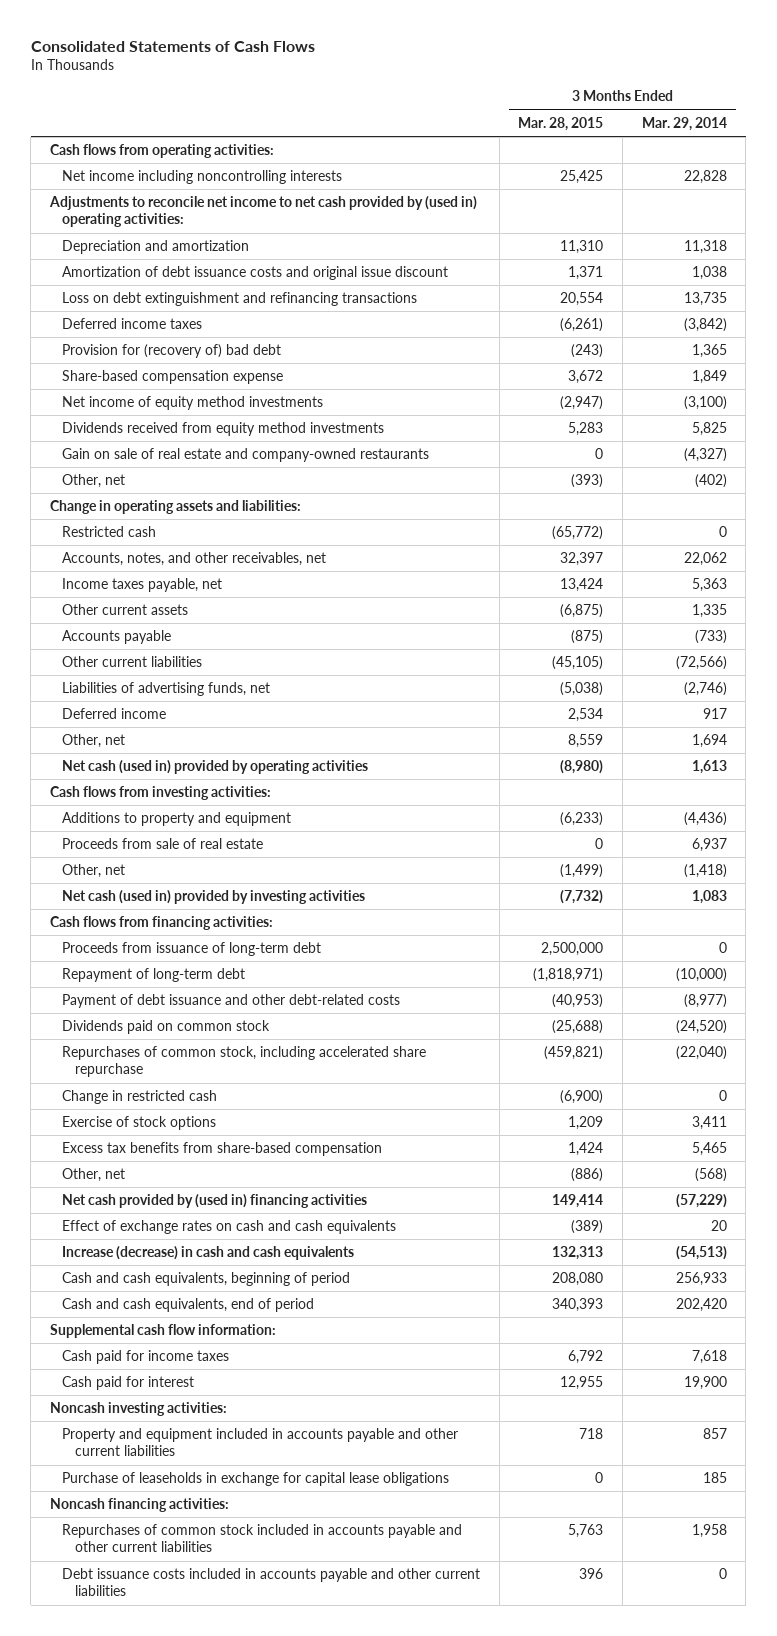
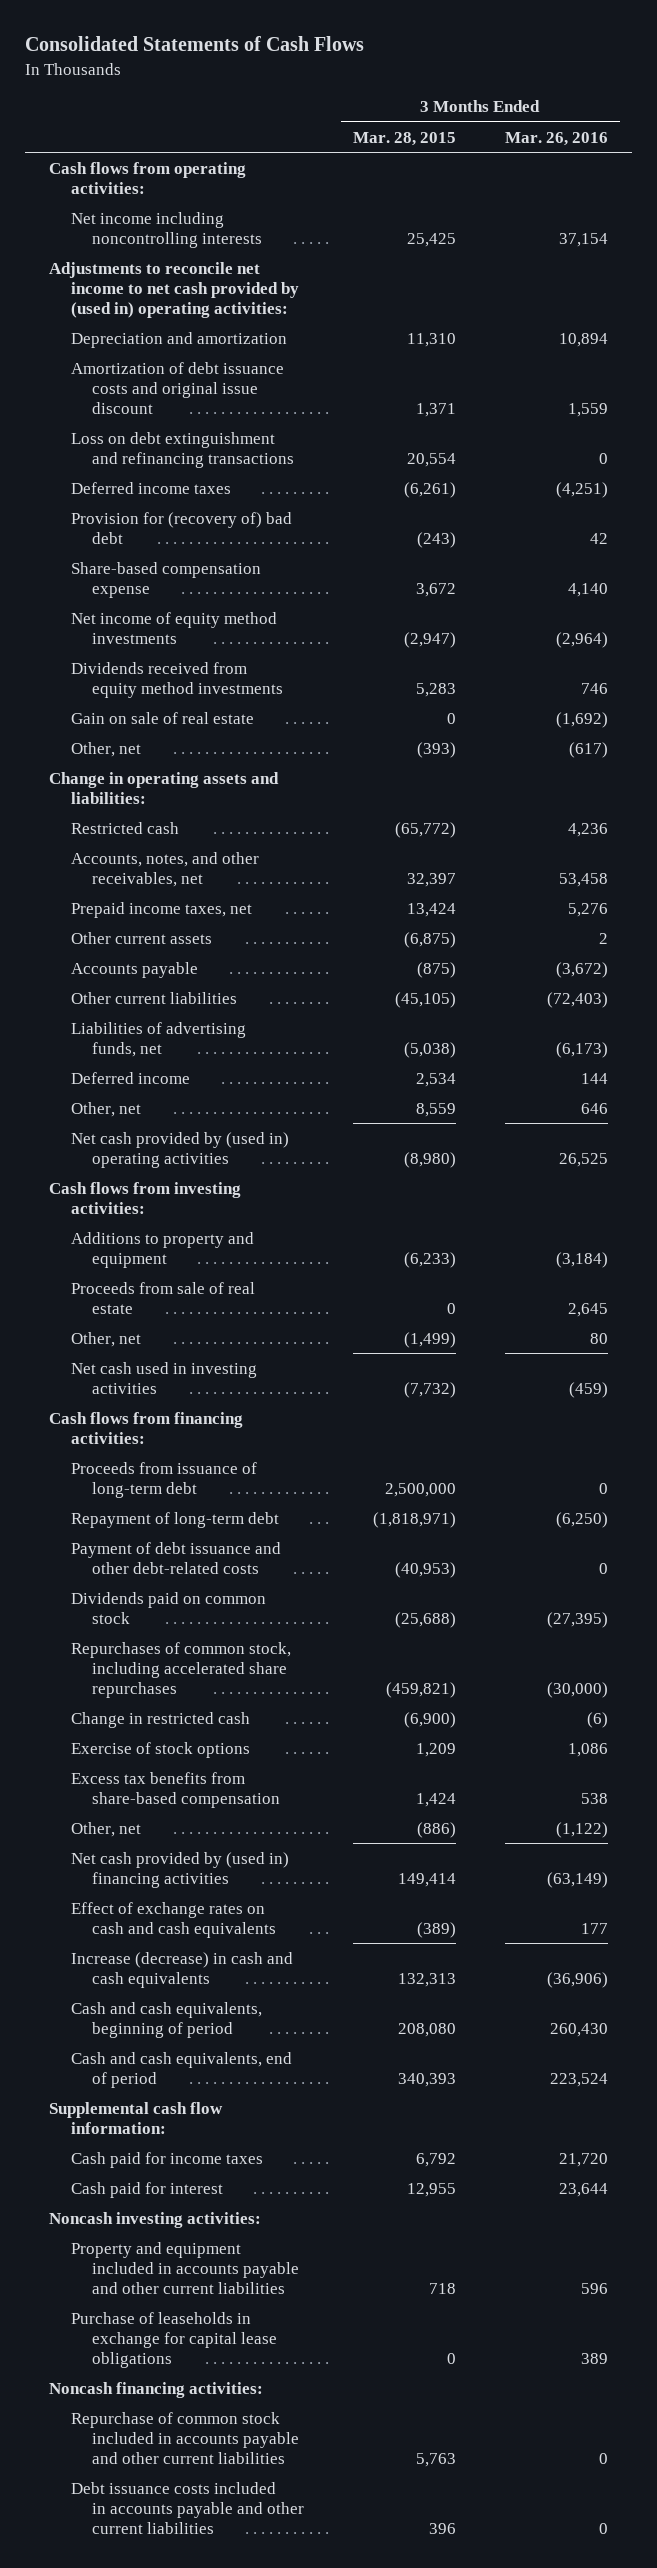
[641,116,727,131] Mar. 29, 2014 -> none
none -> [504,131,608,146] Mar. 26, 2016
[62,448,430,463] Gain on sale of real estate and company-owned restaurants -> [70,711,254,724] Gain on sale of real estate
[62,578,223,593] Income taxes payable, net -> [70,901,252,918] Prepaid income taxes, net
[62,760,369,775] Net cash (used in) provided by operating activities -> [70,1131,289,1168] Net cash provided by (used in) operating activities
[62,890,366,905] Net cash (used in) provided by investing activities -> [70,1361,257,1394] Net cash used in investing activities
[62,1046,427,1078] Repurchases of common stock, including accelerated share repurchase -> [70,1641,291,1698] Repurchases of common stock, including accelerated share repurchases
[62,1524,463,1553] Repurchases of common stock included in accounts payable and other current liabilities -> [70,2411,300,2464] Repurchase of common stock included in accounts payable and other current liabilities

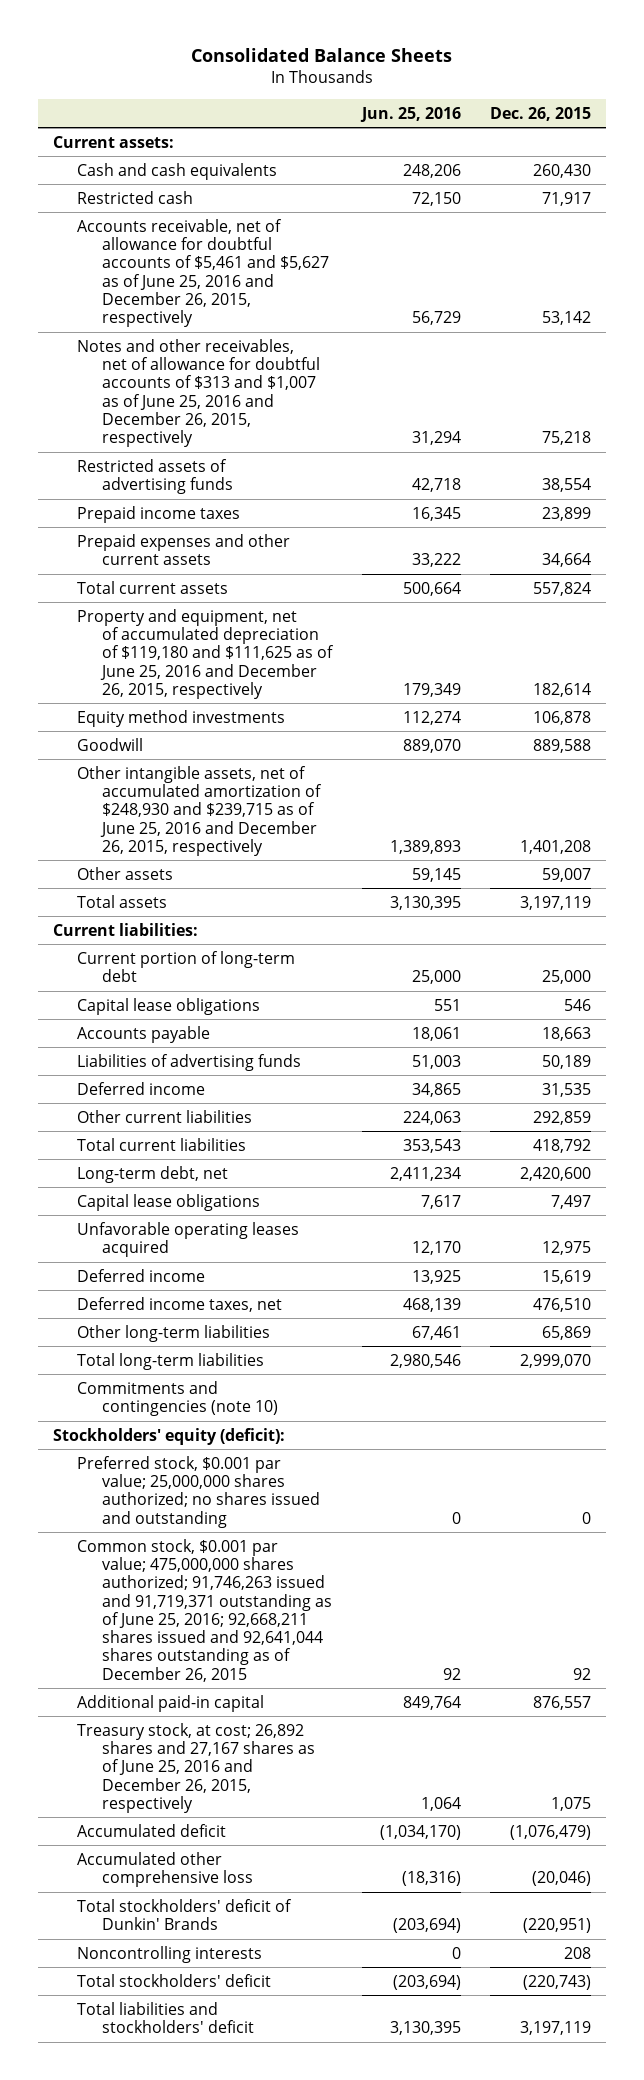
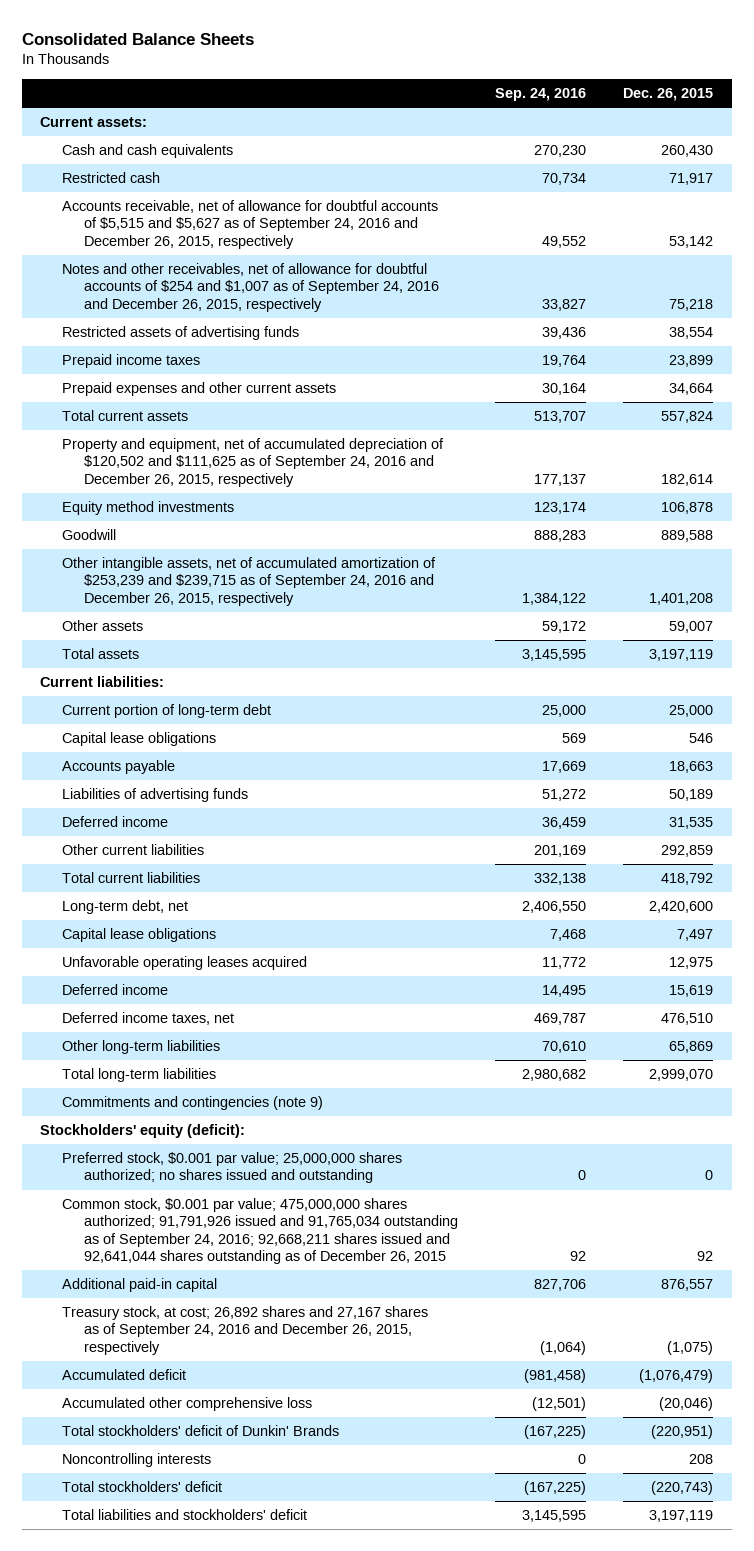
[359,106,461,122] Jun. 25, 2016 -> none
none -> [495,88,587,102] Sep. 24, 2016
[77,218,330,328] Accounts receivable, net of allowance for doubtful accounts of $5,461 and $5,627 as of June 25, 2016 and December 26, 2015, respectively -> [62,200,439,249] Accounts receivable, net of allowance for doubtful accounts of $5,515 and $5,627 as of September 24, 2016 and December 26, 2015, respectively
[77,338,321,448] Notes and other receivables, net of allowance for doubtful accounts of $313 and $1,007 as of June 25, 2016 and December 26, 2015, respectively -> [62,263,440,312] Notes and other receivables, net of allowance for doubtful accounts of $254 and $1,007 as of September 24, 2016 and December 26, 2015, respectively
[77,608,335,699] Property and equipment, net of accumulated depreciation of $119,180 and $111,625 as of June 25, 2016 and December 26, 2015, respectively -> [62,438,445,487] Property and equipment, net of accumulated depreciation of $120,502 and $111,625 as of September 24, 2016 and December 26, 2015, respectively
[77,765,323,856] Other intangible assets, net of accumulated amortization of $248,930 and $239,715 as of June 25, 2016 and December 26, 2015, respectively -> [62,557,437,606] Other intangible assets, net of accumulated amortization of $253,239 and $239,715 as of September 24, 2016 and December 26, 2015, respectively
[77,1380,279,1417] Commitments and contingencies (note 10) -> [62,1096,324,1111] Commitments and contingencies (note 9)
[77,1538,333,1682] Common stock, $0.001 par value; 475,000,000 shares authorized; 91,746,263 issued and 91,719,371 outstanding as of June 25, 2016; 92,668,211 shares issued and 92,641,044 shares outstanding as of December 26, 2015 -> [62,1198,459,1265] Common stock, $0.001 par value; 475,000,000 shares authorized; 91,791,926 issued and 91,765,034 outstanding as of September 24, 2016; 92,668,211 shares issued and 92,641,044 shares outstanding as of December 26, 2015
[77,1722,316,1813] Treasury stock, at cost; 26,892 shares and 27,167 shares as of June 25, 2016 and December 26, 2015, respectively -> [62,1306,429,1355] Treasury stock, at cost; 26,892 shares and 27,167 shares as of September 24, 2016 and December 26, 2015, respectively
[551,1796,592,1811] 1,075 -> [667,1340,714,1355] (1,075)

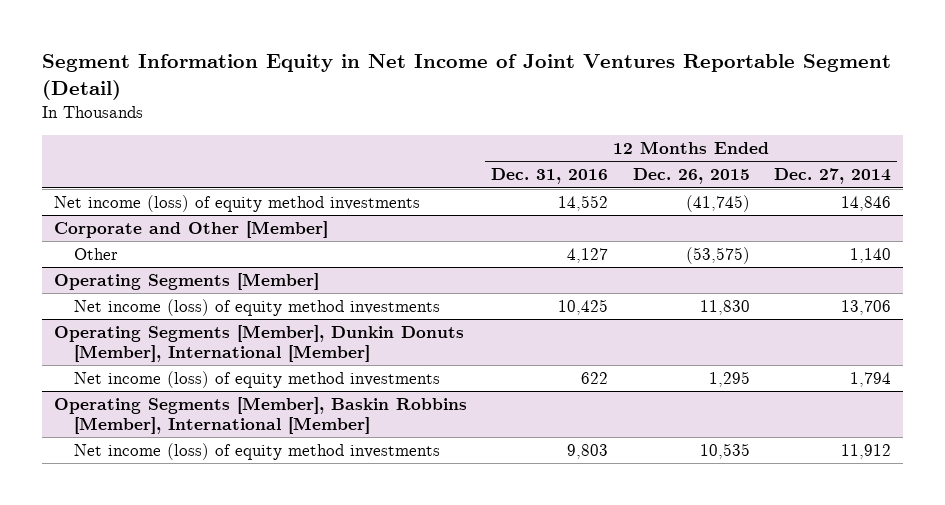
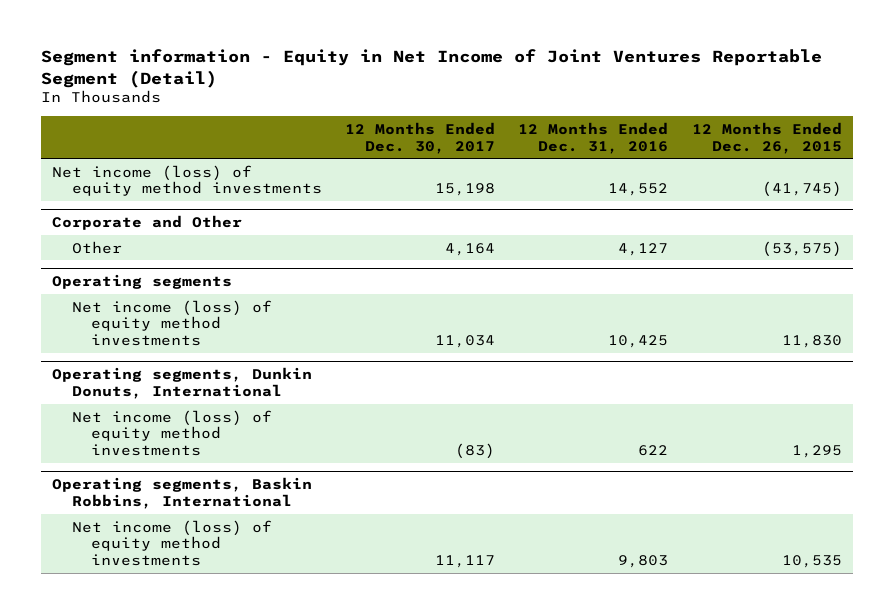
[41,54,891,100] Segment Information Equity in Net Income of Joint Ventures Reportable Segment (Detail) -> [40,49,822,88] Segment information - Equity in Net Income of Joint Ventures Reportable Segment (Detail)
[773,168,891,185] Dec. 27, 2014 -> none
none -> [345,121,496,154] 12 Months Ended Dec. 30, 2017
[53,221,328,239] Corporate and Other [Member] -> [52,214,243,230] Corporate and Other
[53,273,319,291] Operating Segments [Member] -> [52,273,233,289] Operating segments
[53,325,464,362] Operating Segments [Member], Dunkin Donuts [Member], International [Member] -> [52,366,313,399] Operating segments, Dunkin Donuts, International
[53,397,467,434] Operating Segments [Member], Baskin Robbins [Member], International [Member] -> [52,476,313,509] Operating segments, Baskin Robbins, International

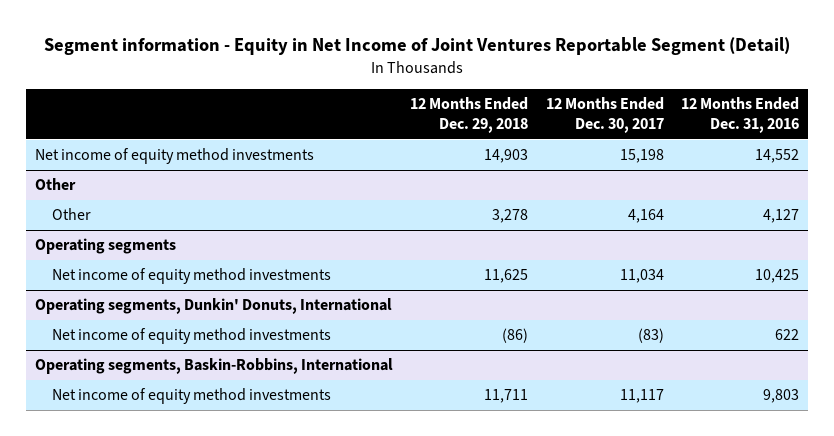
[691,121,842,154] 12 Months Ended Dec. 26, 2015 -> none
none -> [410,97,529,134] 12 Months Ended Dec. 29, 2018
[52,164,322,197] Net income (loss) of equity method investments -> [34,148,314,165] Net income of equity method investments
[52,214,243,230] Corporate and Other -> [34,178,76,191] Other
[71,299,272,347] Net income (loss) of equity method investments -> [52,268,332,285] Net income of equity method investments
[52,366,313,399] Operating segments, Dunkin Donuts, International -> [34,298,392,315] Operating segments, Dunkin' Donuts, International
[71,409,272,457] Net income (loss) of equity method investments -> [52,328,332,345] Net income of equity method investments
[52,476,313,509] Operating segments, Baskin Robbins, International -> [34,358,393,375] Operating segments, Baskin-Robbins, International
[71,519,272,567] Net income (loss) of equity method investments -> [52,388,332,405] Net income of equity method investments

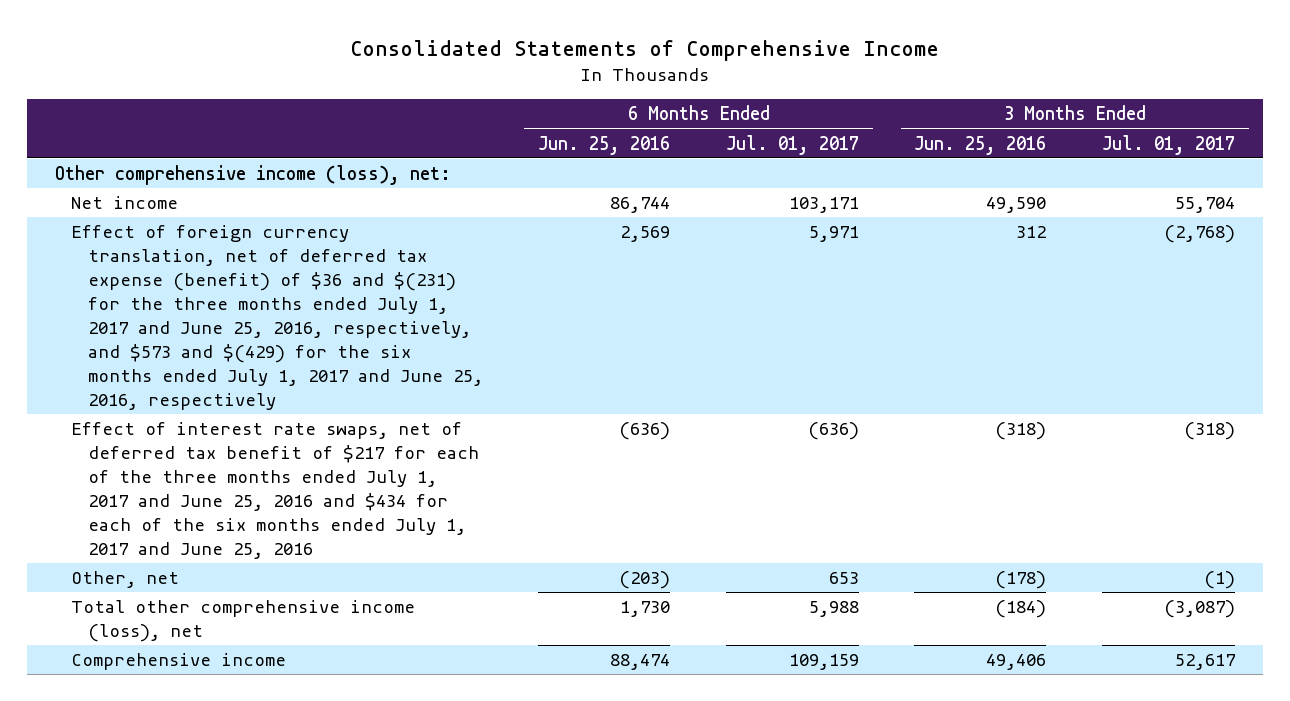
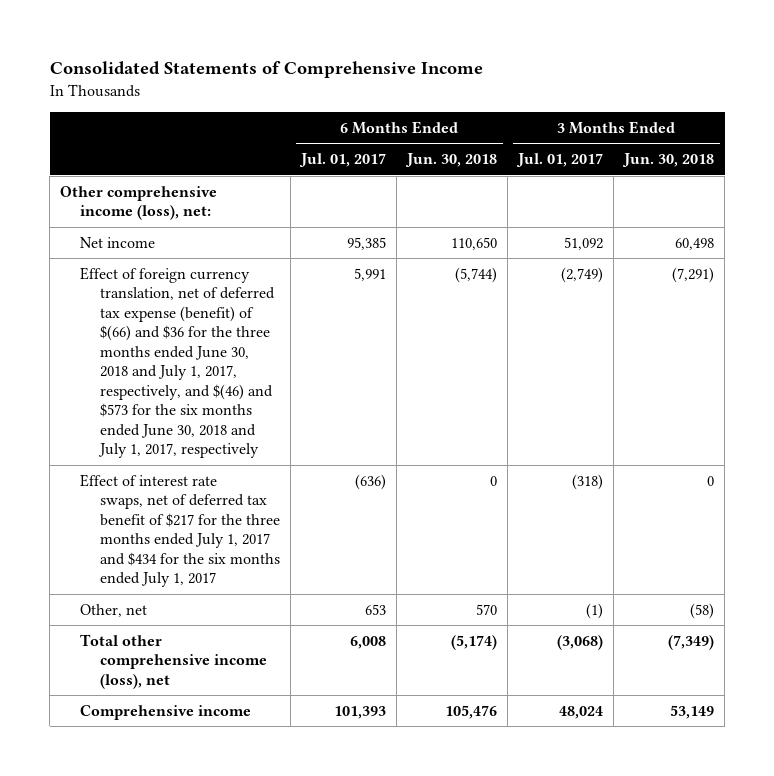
[538,135,671,155] Jun. 25, 2016 -> none
[914,135,1047,155] Jun. 25, 2016 -> none
none -> [405,153,498,168] Jun. 30, 2018
none -> [622,153,715,168] Jun. 30, 2018
[788,197,859,214] 103,171 -> [347,236,387,250] 95,385
[1175,197,1236,214] 55,704 -> [564,236,604,250] 51,092
[71,225,483,411] Effect of foreign currency translation, net of deferred tax expense (benefit) of $36 and $(231) for the three months ended July 1, 2017 and June 25, 2016, respectively, and $573 and $(429) for the six months ended July 1, 2017 and June 25, 2016, respectively -> [80,266,276,459] Effect of foreign currency translation, net of deferred tax expense (benefit) of $(66) and $36 for the three months ended June 30, 2018 and July 1, 2017, respectively, and $(46) and $573 for the six months ended June 30, 2018 and July 1, 2017, respectively
[808,226,859,243] 5,971 -> [354,267,387,281] 5,991
[1164,225,1236,244] (2,768) -> [561,266,604,283] (2,749)
[71,422,479,560] Effect of interest rate swaps, net of deferred tax benefit of $217 for each of the three months ended July 1, 2017 and June 25, 2016 and $434 for each of the six months ended July 1, 2017 and June 25, 2016 -> [80,473,281,588] Effect of interest rate swaps, net of deferred tax benefit of $217 for the three months ended July 1, 2017 and $434 for the six months ended July 1, 2017
[808,601,859,618] 5,988 -> [350,635,387,649] 6,008
[1164,600,1236,619] (3,087) -> [557,634,604,650] (3,068)
[788,654,859,671] 109,159 -> [334,705,387,719] 101,393
[1175,654,1236,671] 52,617 -> [559,705,604,719] 48,024

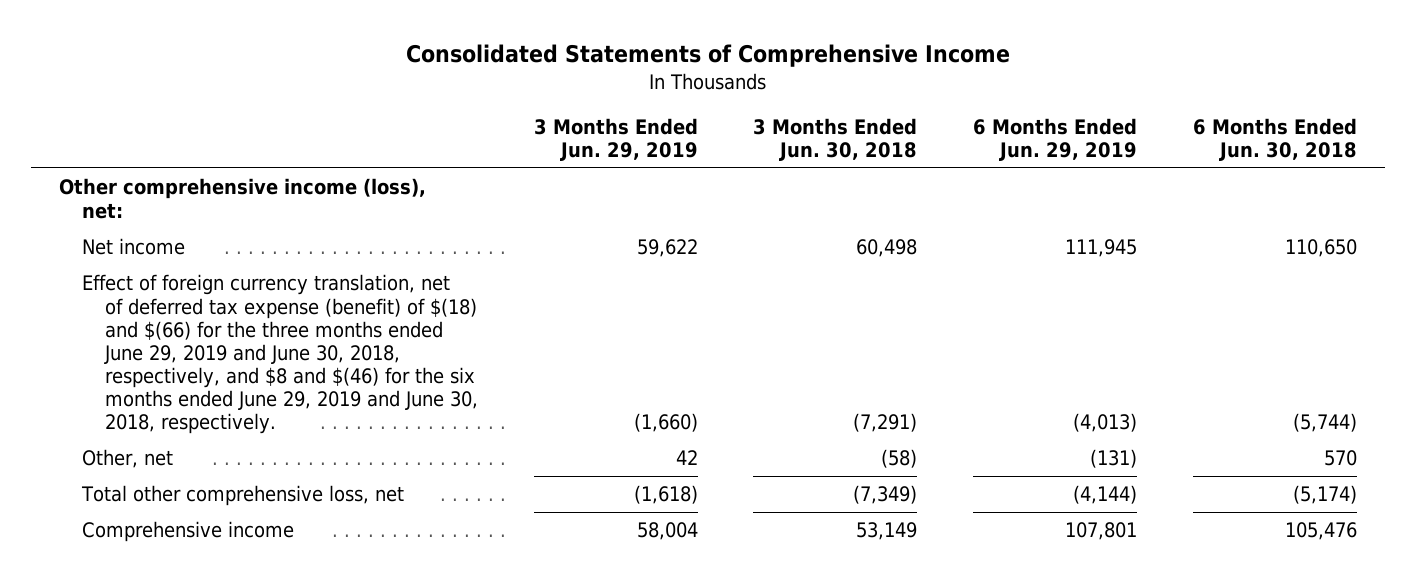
[299,153,387,168] Jul. 01, 2017 -> none
[516,153,604,168] Jul. 01, 2017 -> none
none -> [533,117,698,161] 3 Months Ended Jun. 29, 2019
none -> [973,117,1138,161] 6 Months Ended Jun. 29, 2019
[80,473,281,588] Effect of interest rate swaps, net of deferred tax benefit of $217 for the three months ended July 1, 2017 and $434 for the six months ended July 1, 2017 -> none
[80,266,276,459] Effect of foreign currency translation, net of deferred tax expense (benefit) of $(66) and $36 for the three months ended June 30, 2018 and July 1, 2017, respectively, and $(46) and $573 for the six months ended June 30, 2018 and July 1, 2017, respectively -> [81,274,478,435] Effect of foreign currency translation, net of deferred tax expense (benefit) of $(18) and $(66) for the three months ended June 29, 2019 and June 30, 2018, respectively, and $8 and $(46) for the six months ended June 29, 2019 and June 30, 2018, respectively.
[80,633,268,689] Total other comprehensive income (loss), net -> [80,485,404,507] Total other comprehensive loss, net

